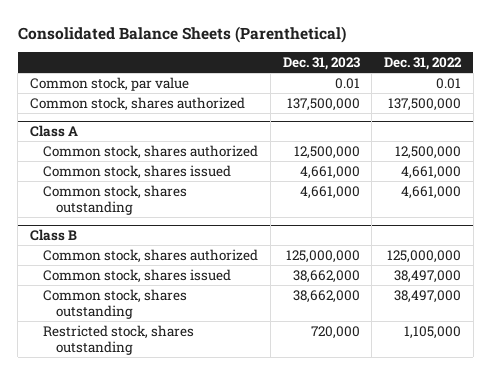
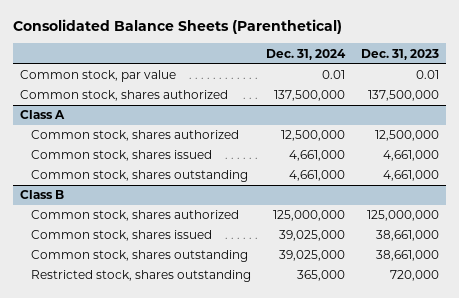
[384,57,463,71] Dec. 31, 2022 -> none
none -> [266,48,347,60] Dec. 31, 2024
[292,270,360,284] 38,662,000 -> [375,230,439,242] 38,661,000
[292,290,360,304] 38,662,000 -> [375,250,439,262] 38,661,000

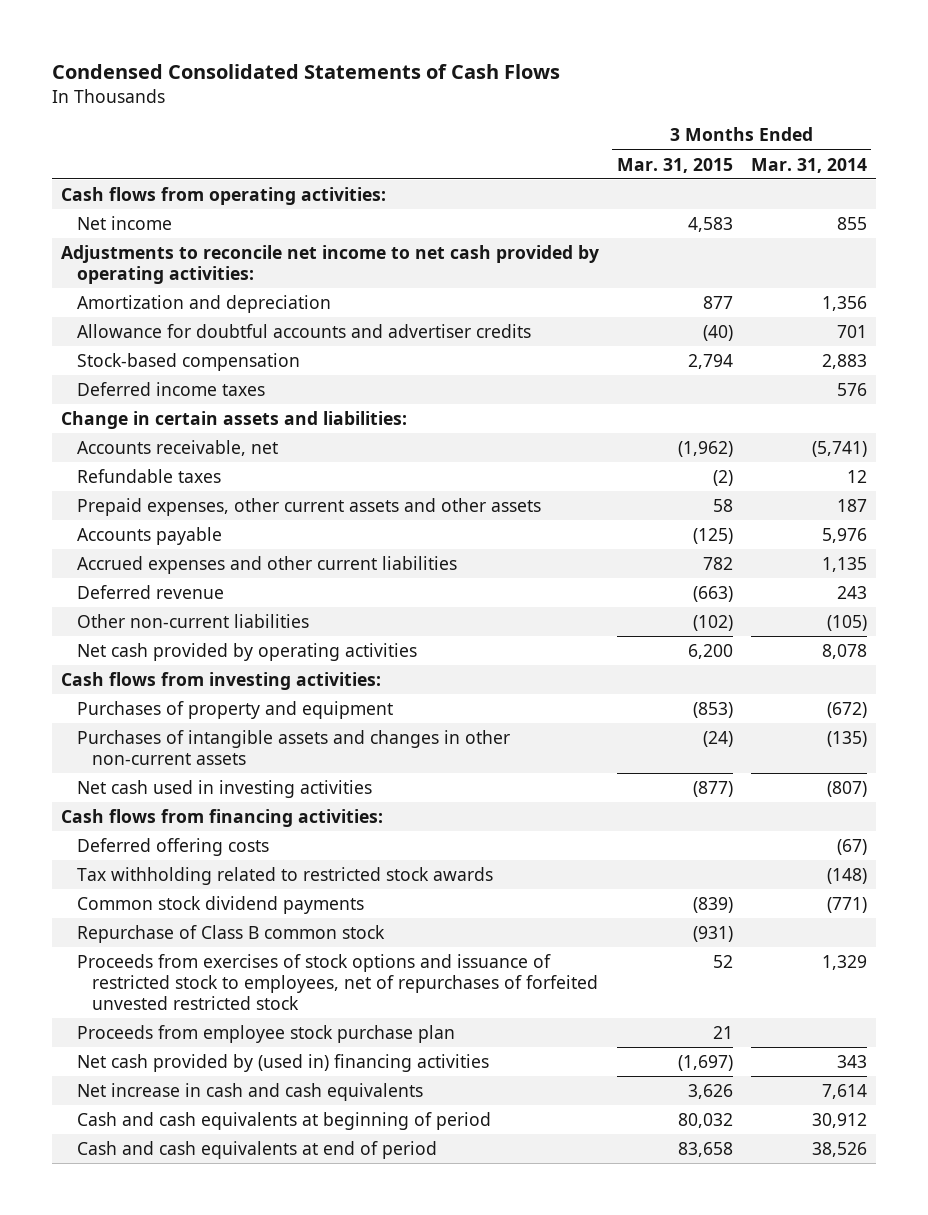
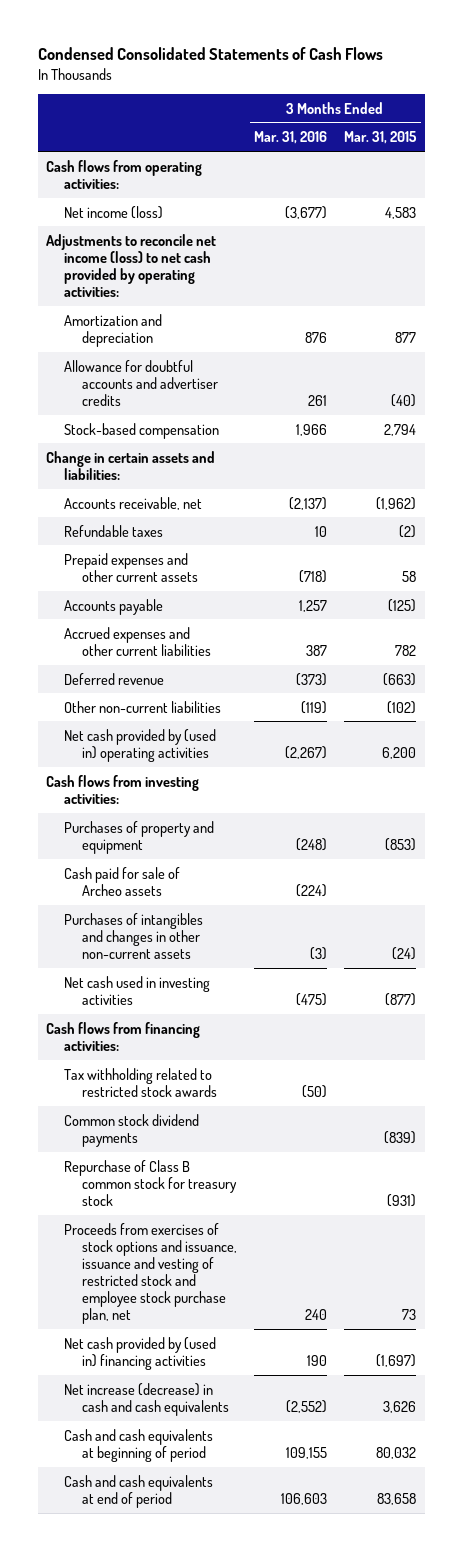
[750,157,867,173] Mar. 31, 2014 -> none
none -> [254,131,328,145] Mar. 31, 2016
[76,215,172,230] Net income -> [64,205,164,219] Net income (loss)
[61,244,600,284] Adjustments to reconcile net income to net cash provided by operating activities: -> [46,233,217,297] Adjustments to reconcile net income (loss) to net cash provided by operating activities:
[76,381,265,396] Deferred income taxes -> none
[76,497,541,516] Prepaid expenses, other current assets and other assets -> [64,552,199,582] Prepaid expenses and other current assets
[76,642,417,661] Net cash provided by operating activities -> [64,728,217,762] Net cash provided by (used in) operating activities
none -> [64,866,181,896] Cash paid for sale of Archeo assets
[76,729,510,765] Purchases of intangible assets and changes in other non-current assets -> [64,912,204,959] Purchases of intangibles and changes in other non-current assets
[76,837,269,856] Deferred offering costs -> none
[76,1024,455,1043] Proceeds from employee stock purchase plan -> none
[76,924,385,943] Repurchase of Class B common stock -> [64,1159,238,1206] Repurchase of Class B common stock for treasury stock
[76,953,598,1010] Proceeds from exercises of stock options and issuance of restricted stock to employees, net of repurchases of forfeited unvested restricted stock -> [64,1222,238,1325] Proceeds from exercises of stock options and issuance, issuance and vesting of restricted stock and employee stock purchase plan, net
[712,954,733,968] 52 -> [402,1309,417,1321] 73
[76,1082,423,1101] Net increase in cash and cash equivalents -> [64,1382,230,1416] Net increase (decrease) in cash and cash equivalents

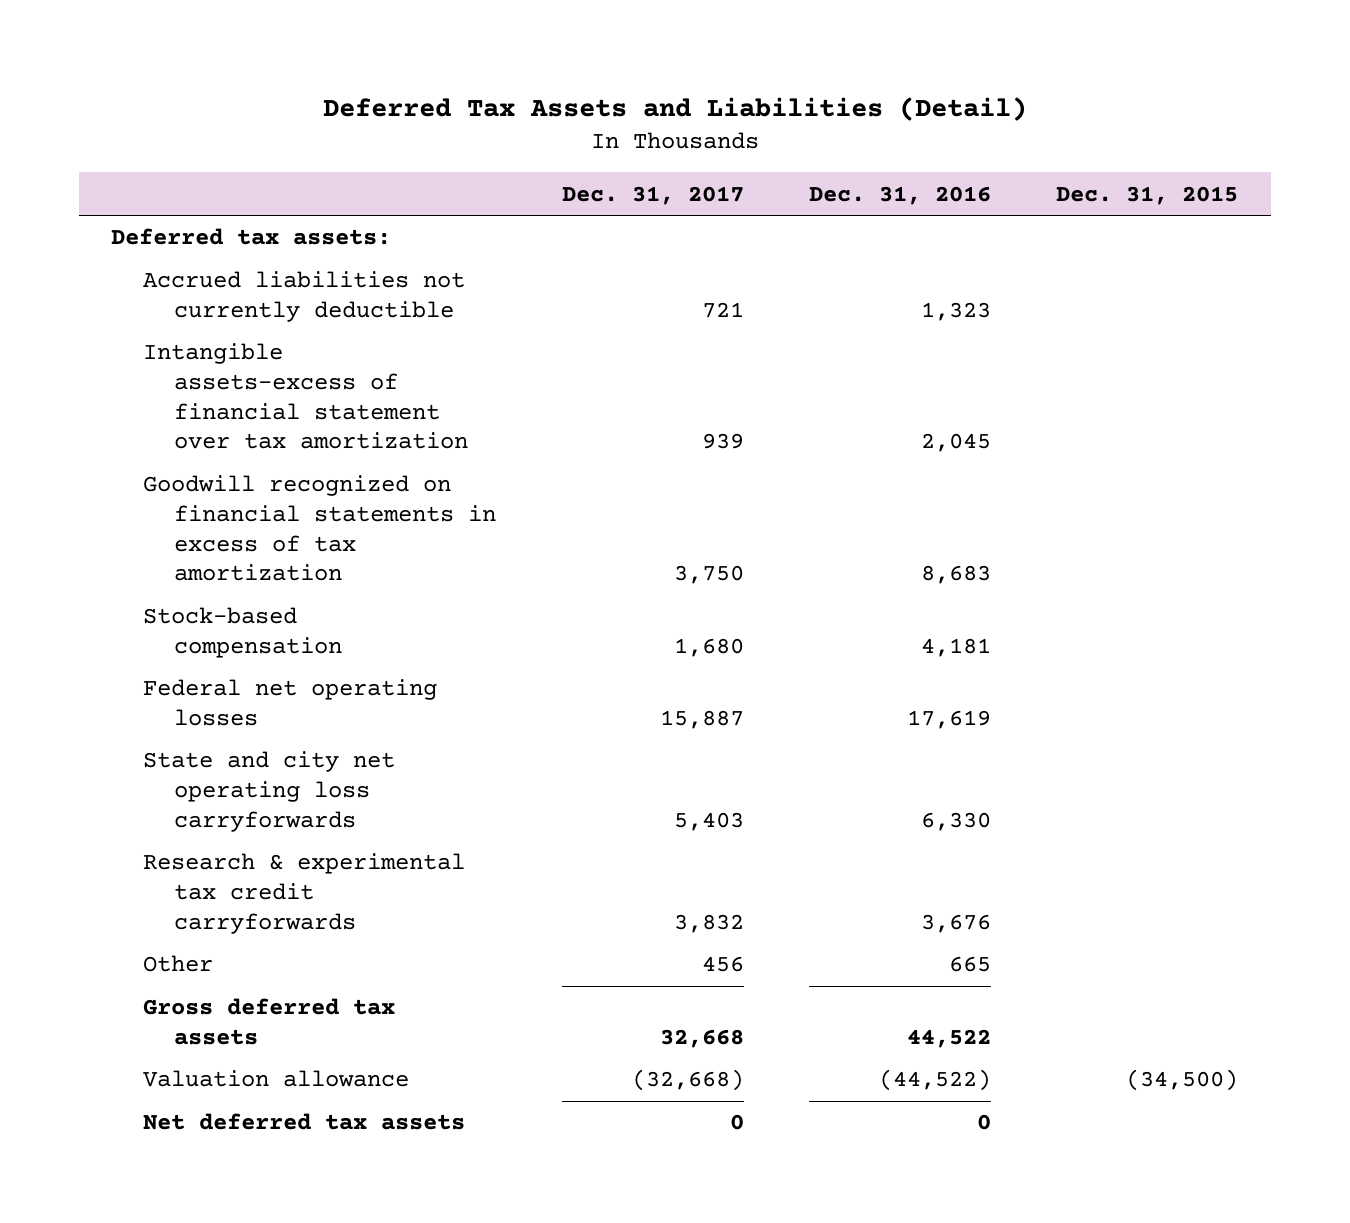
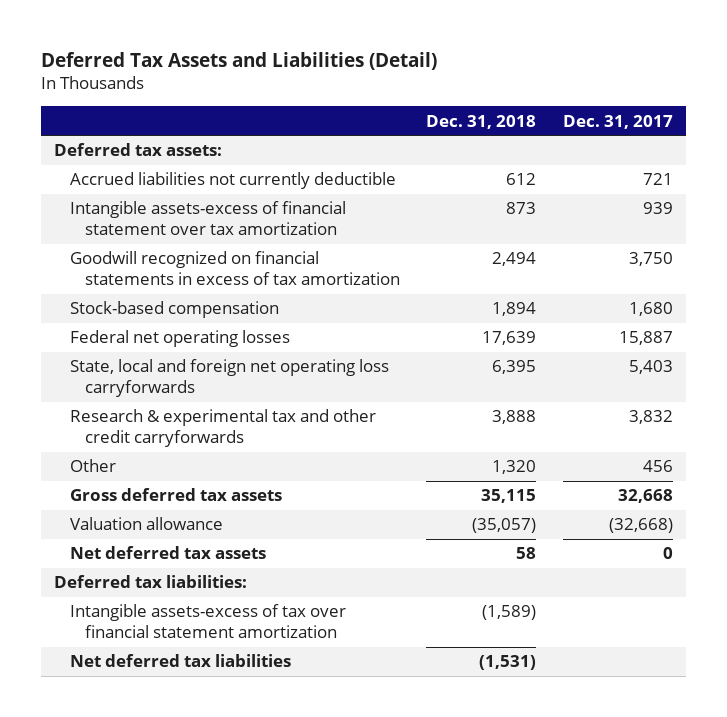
[808,185,991,205] Dec. 31, 2016 -> none
[1056,185,1239,205] Dec. 31, 2015 -> none
none -> [426,114,537,129] Dec. 31, 2018
[142,751,395,832] State and city net operating loss carryforwards -> [69,359,389,398] State, local and foreign net operating loss carryforwards
[142,853,465,934] Research & experimental tax credit carryforwards -> [69,409,376,448] Research & experimental tax and other credit carryforwards
none -> [54,575,248,589] Deferred tax liabilities:
none -> [69,604,346,639] Intangible assets-excess of tax over financial statement amortization
none -> [69,654,291,668] Net deferred tax liabilities

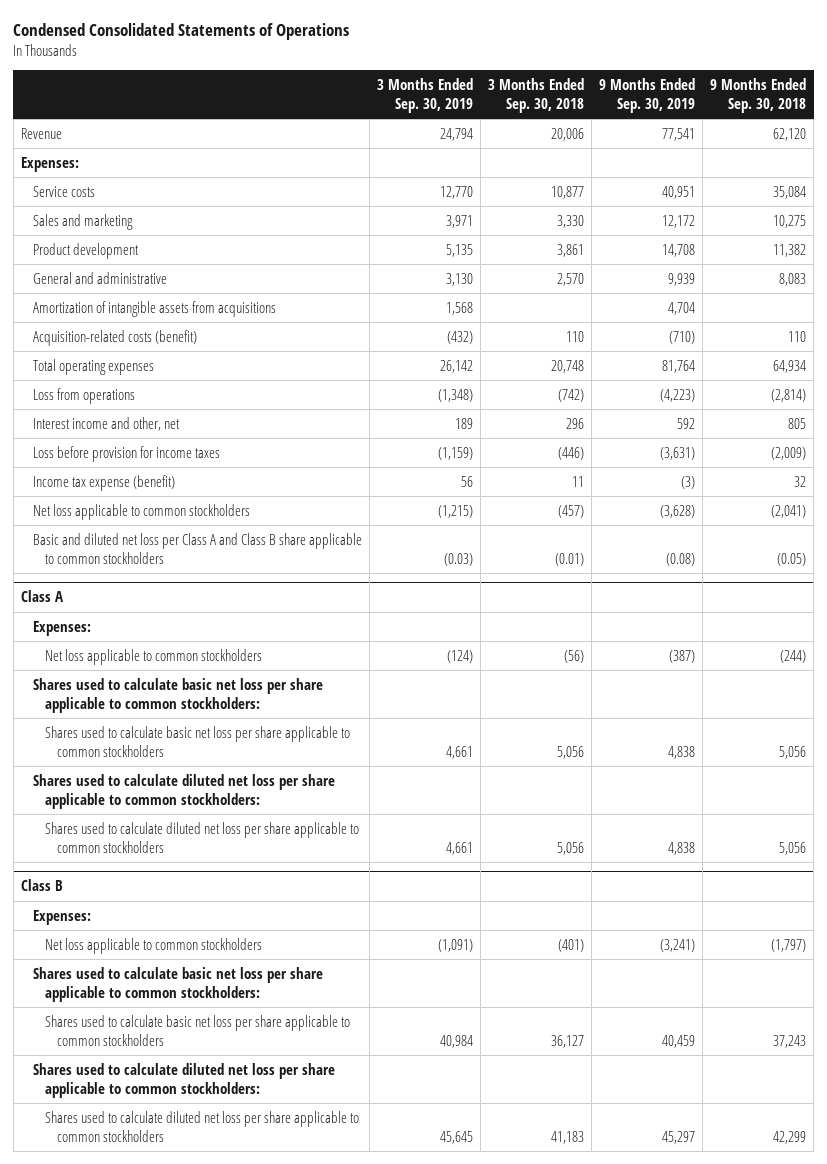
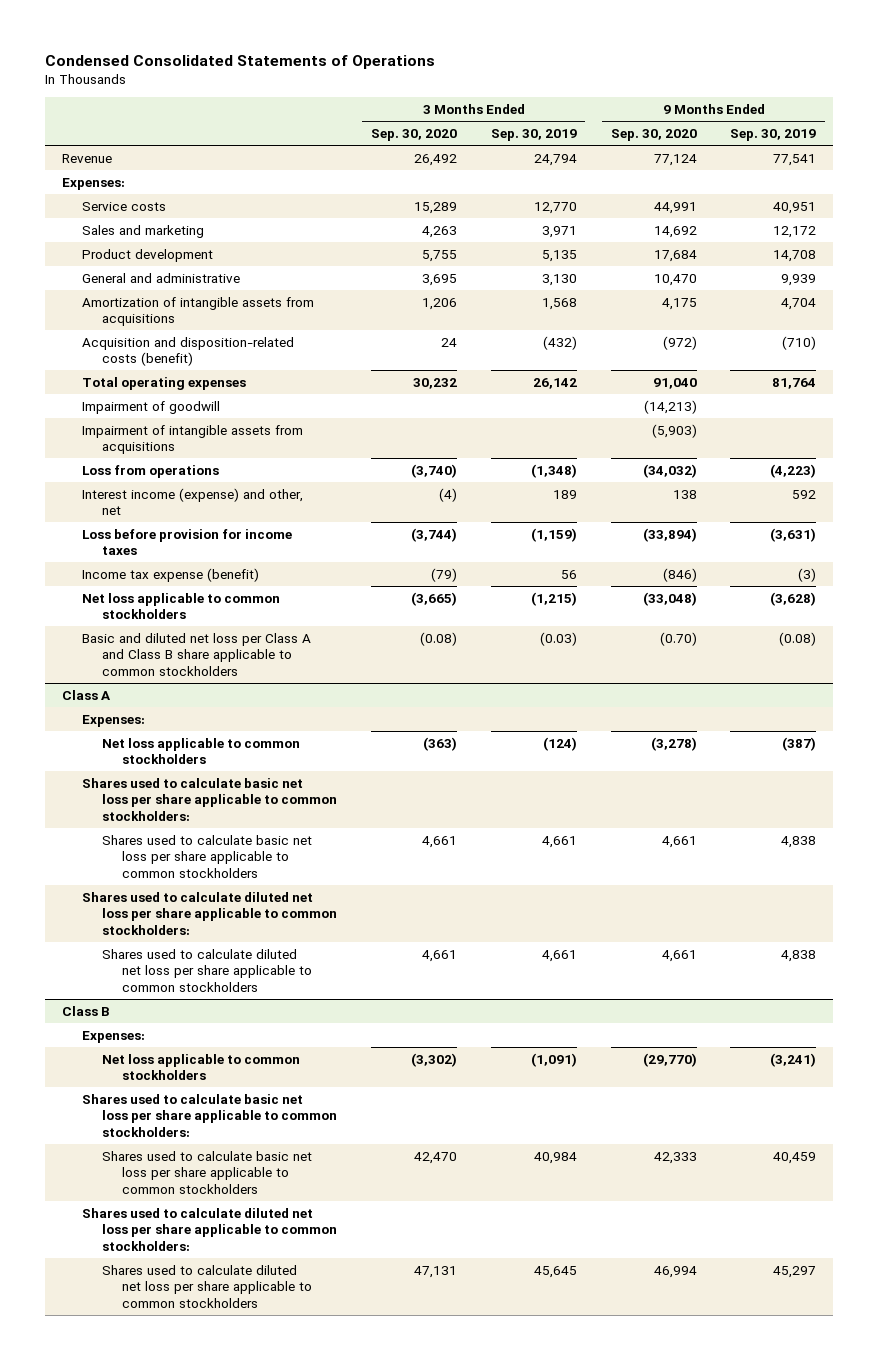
[488,77,585,113] 3 Months Ended Sep. 30, 2018 -> none
[710,77,807,113] 9 Months Ended Sep. 30, 2018 -> none
none -> [370,128,457,141] Sep. 30, 2020
none -> [610,128,697,141] Sep. 30, 2020
[33,329,198,346] Acquisition-related costs (benefit) -> [81,336,294,367] Acquisition and disposition-related costs (benefit)
none -> [81,400,220,414] Impairment of goodwill
none -> [81,424,303,455] Impairment of intangible assets from acquisitions
[33,416,181,431] Interest income and other, net -> [81,487,303,516] Interest income (expense) and other, net

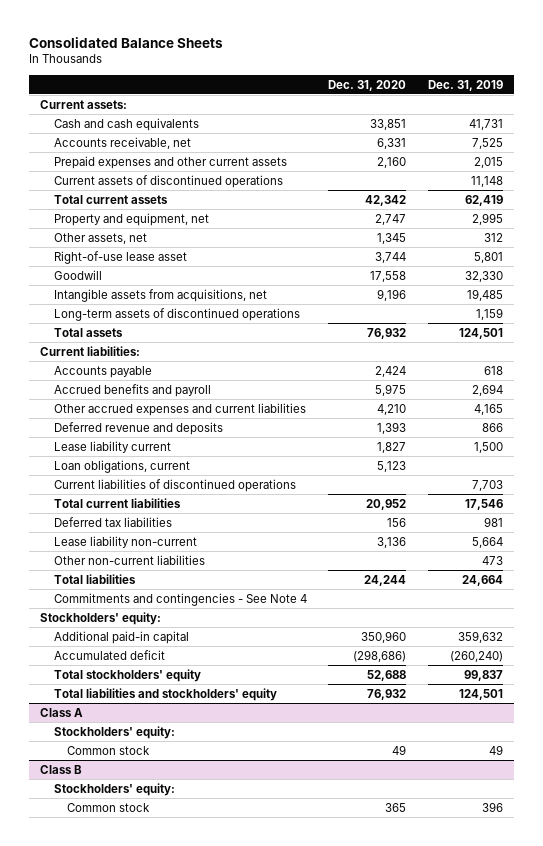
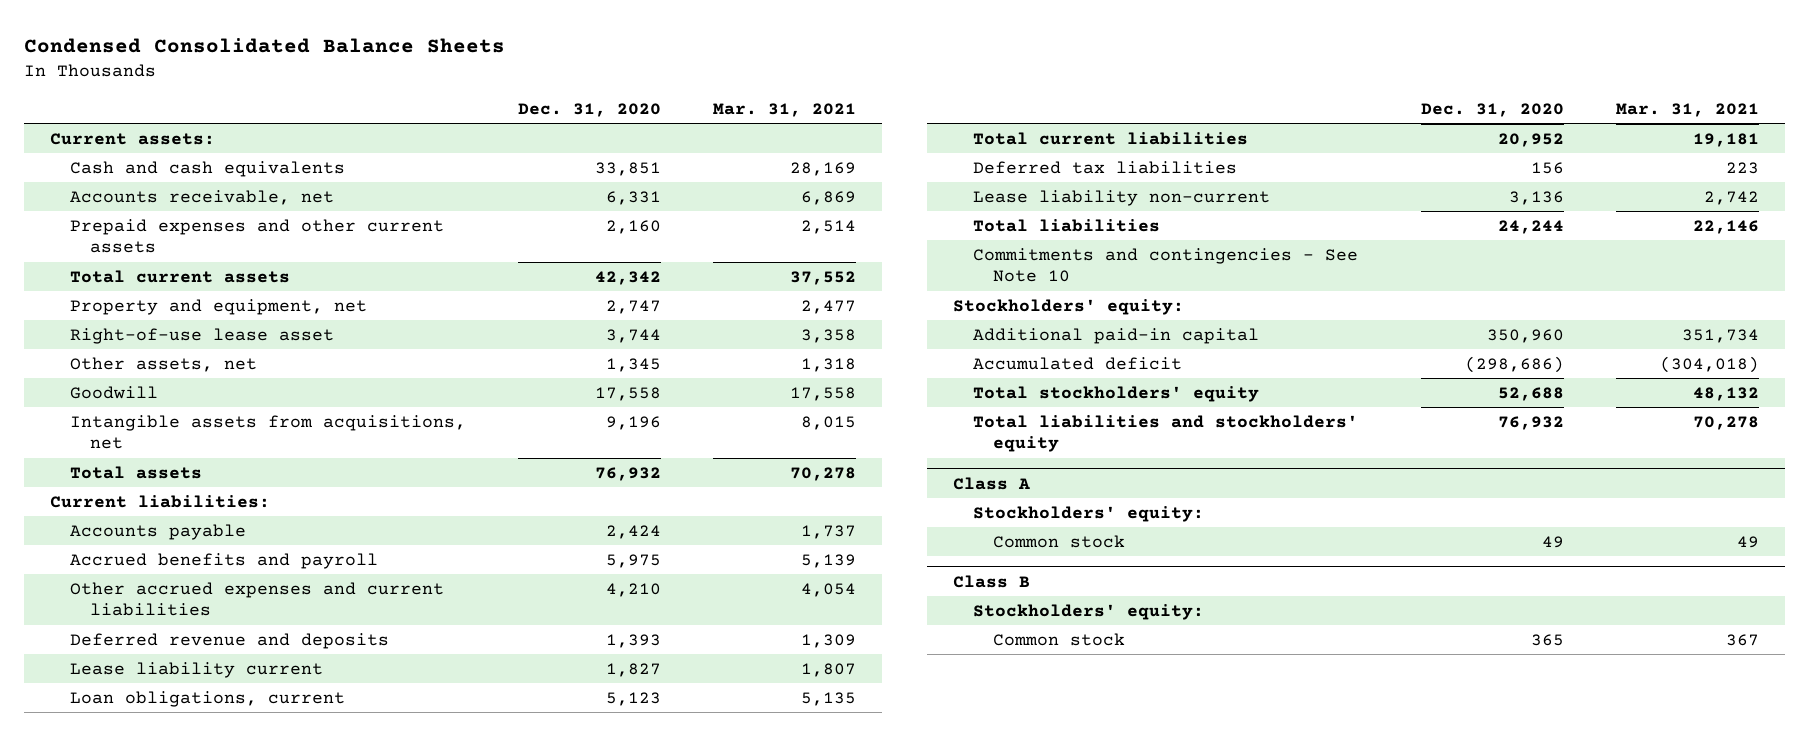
[29,36,224,48] Consolidated Balance Sheets -> [23,37,505,53] Condensed Consolidated Balance Sheets
[427,79,503,91] Dec. 31, 2019 -> none
none -> [712,103,856,118] Mar. 31, 2021
[53,174,283,188] Current assets of discontinued operations -> none
[53,232,147,244] Other assets, net -> [69,356,257,372] Other assets, net
[53,307,300,321] Long-term assets of discontinued operations -> none
[53,478,296,492] Current liabilities of discontinued operations -> none
[53,554,205,565] Other non-current liabilities -> none
[53,592,307,606] Commitments and contingencies - See Note 4 -> [973,247,1359,283] Commitments and contingencies - See Note 10

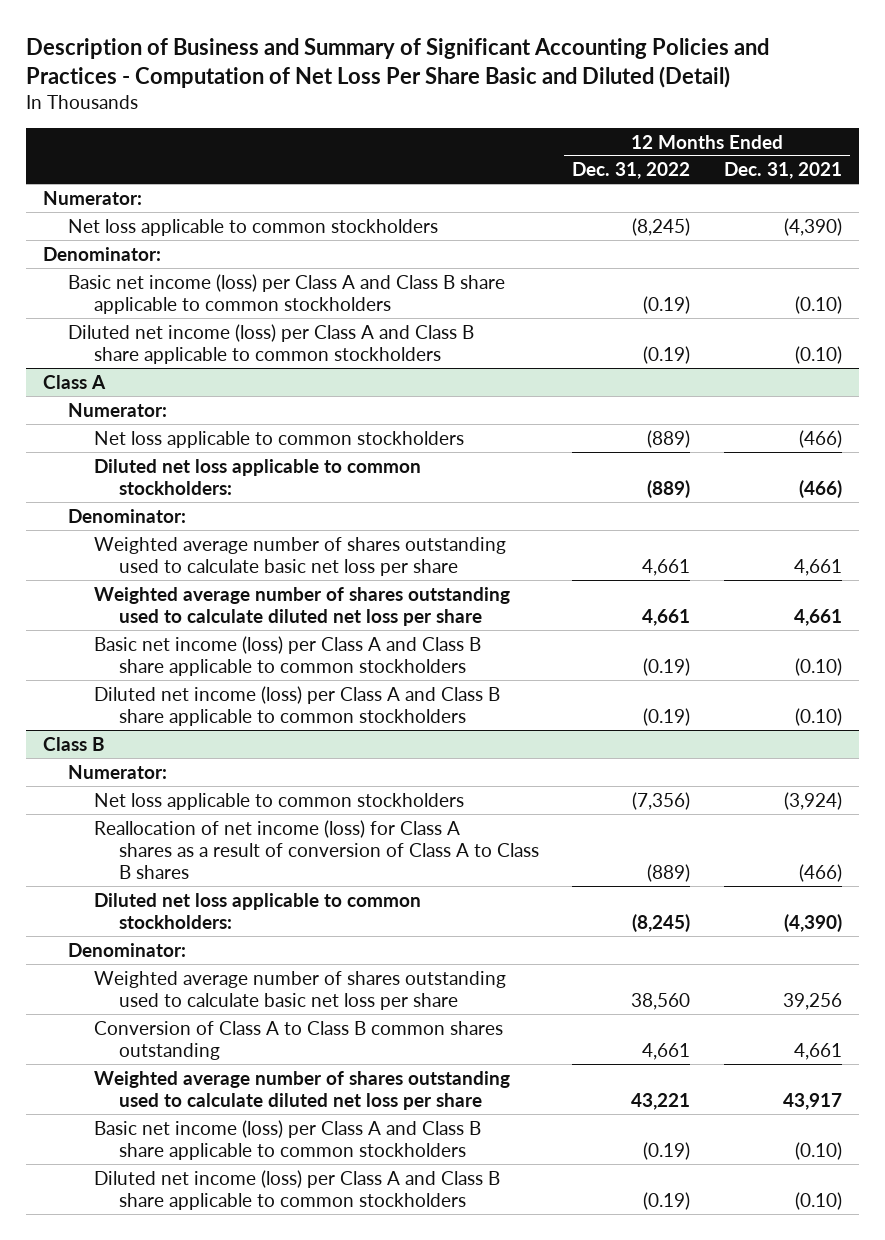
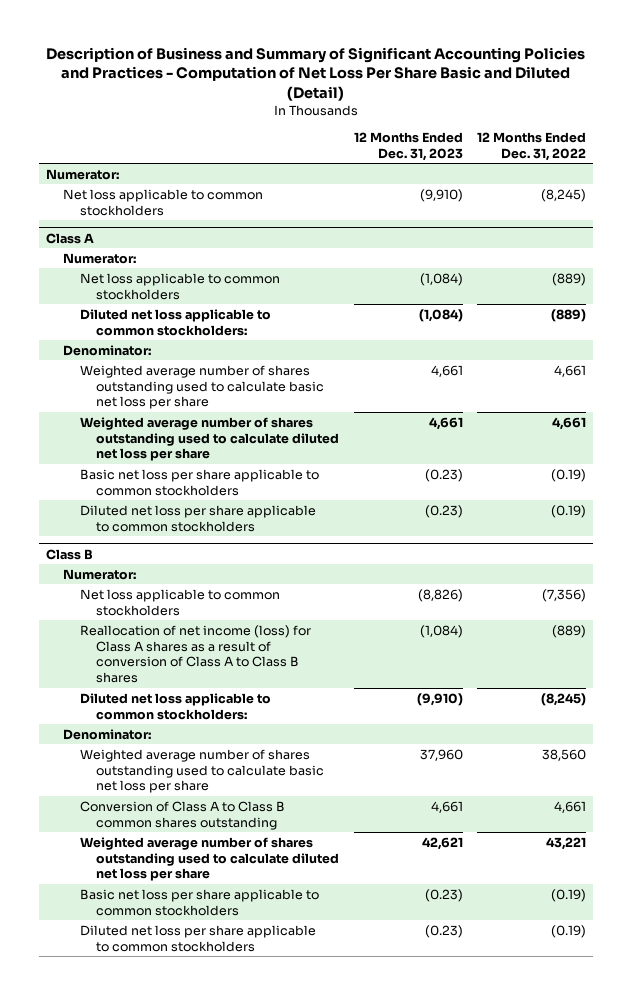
[723,162,842,180] Dec. 31, 2021 -> none
none -> [353,132,463,161] 12 Months Ended Dec. 31, 2023
[42,246,161,261] Denominator: -> none
[68,273,506,314] Basic net income (loss) per Class A and Class B share applicable to common stockholders -> none
[68,323,475,364] Diluted net income (loss) per Class A and Class B share applicable to common stockholders -> none
[93,635,481,676] Basic net income (loss) per Class A and Class B share applicable to common stockholders -> [79,468,319,496] Basic net loss per share applicable to common stockholders
[93,685,500,726] Diluted net income (loss) per Class A and Class B share applicable to common stockholders -> [79,504,316,532] Diluted net loss per share applicable to common stockholders
[93,1119,481,1160] Basic net income (loss) per Class A and Class B share applicable to common stockholders -> [79,888,319,916] Basic net loss per share applicable to common stockholders
[93,1169,500,1210] Diluted net income (loss) per Class A and Class B share applicable to common stockholders -> [79,924,316,952] Diluted net loss per share applicable to common stockholders

